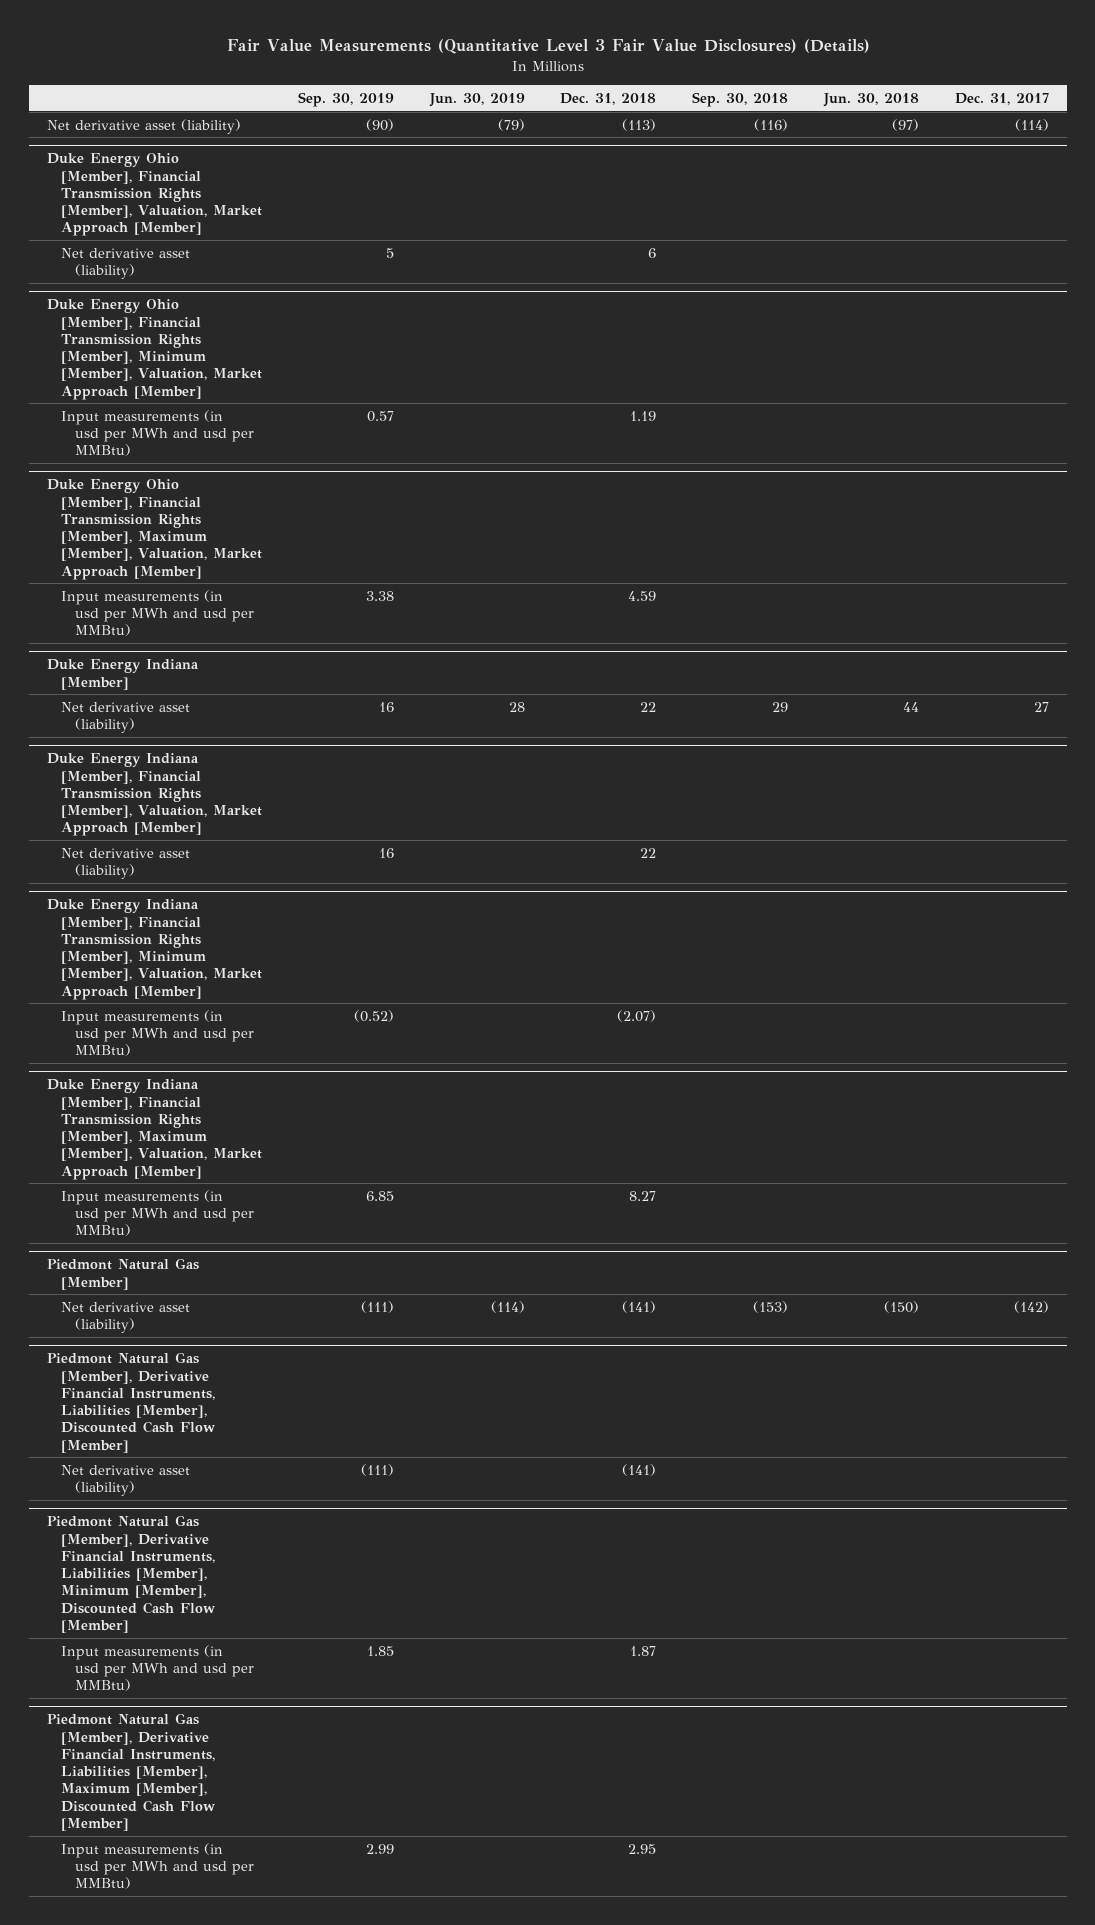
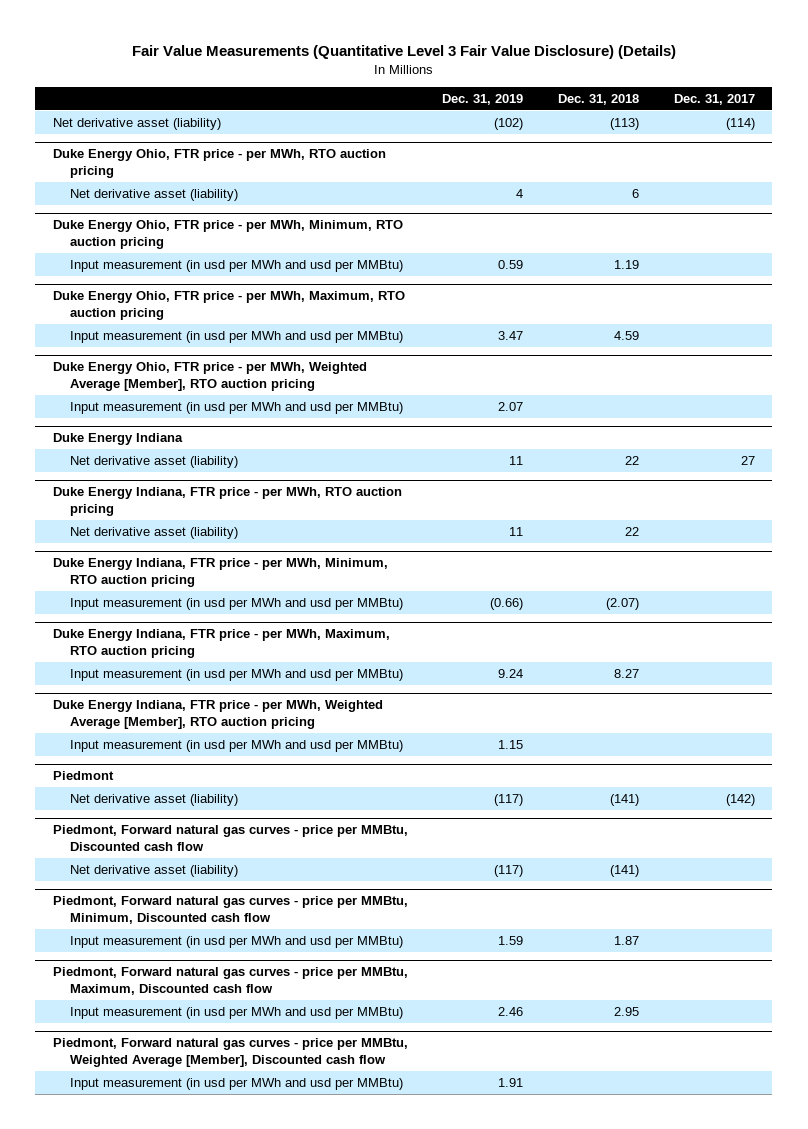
[226,39,870,55] Fair Value Measurements (Quantitative Level 3 Fair Value Disclosures) (Details) -> [131,44,676,59] Fair Value Measurements (Quantitative Level 3 Fair Value Disclosure) (Details)
[297,91,394,107] Sep. 30, 2019 -> none
[428,92,525,107] Jun. 30, 2019 -> none
[692,91,789,107] Sep. 30, 2018 -> none
[822,92,919,107] Jun. 30, 2018 -> none
none -> [442,93,524,105] Dec. 31, 2019
[46,153,262,237] Duke Energy Ohio [Member], Financial Transmission Rights [Member], Valuation, Market Approach [Member] -> none
none -> [52,149,386,178] Duke Energy Ohio, FTR price - per MWh, RTO auction pricing
[46,299,262,400] Duke Energy Ohio [Member], Financial Transmission Rights [Member], Minimum [Member], Valuation, Market Approach [Member] -> none
[46,479,262,580] Duke Energy Ohio [Member], Financial Transmission Rights [Member], Maximum [Member], Valuation, Market Approach [Member] -> none
none -> [52,220,403,249] Duke Energy Ohio, FTR price - per MWh, Minimum, RTO auction pricing
[60,409,255,457] Input measurements (in usd per MWh and usd per MMBtu) -> [69,260,403,273] Input measurement (in usd per MWh and usd per MMBtu)
none -> [52,291,405,320] Duke Energy Ohio, FTR price - per MWh, Maximum, RTO auction pricing
[60,589,255,637] Input measurements (in usd per MWh and usd per MMBtu) -> [69,331,403,344] Input measurement (in usd per MWh and usd per MMBtu)
none -> [52,362,367,391] Duke Energy Ohio, FTR price - per MWh, Weighted Average [Member], RTO auction pricing
none -> [69,402,403,415] Input measurement (in usd per MWh and usd per MMBtu)
[46,659,199,690] Duke Energy Indiana [Member] -> [52,433,183,446] Duke Energy Indiana
[46,753,262,837] Duke Energy Indiana [Member], Financial Transmission Rights [Member], Valuation, Market Approach [Member] -> none
none -> [52,487,402,516] Duke Energy Indiana, FTR price - per MWh, RTO auction pricing
[46,899,262,1000] Duke Energy Indiana [Member], Financial Transmission Rights [Member], Minimum [Member], Valuation, Market Approach [Member] -> none
[46,1079,262,1180] Duke Energy Indiana [Member], Financial Transmission Rights [Member], Maximum [Member], Valuation, Market Approach [Member] -> none
none -> [52,558,388,587] Duke Energy Indiana, FTR price - per MWh, Minimum, RTO auction pricing
[60,1009,255,1057] Input measurements (in usd per MWh and usd per MMBtu) -> [69,598,403,611] Input measurement (in usd per MWh and usd per MMBtu)
none -> [52,629,390,658] Duke Energy Indiana, FTR price - per MWh, Maximum, RTO auction pricing
[60,1189,255,1237] Input measurements (in usd per MWh and usd per MMBtu) -> [69,669,403,682] Input measurement (in usd per MWh and usd per MMBtu)
none -> [52,700,383,729] Duke Energy Indiana, FTR price - per MWh, Weighted Average [Member], RTO auction pricing
none -> [69,740,403,753] Input measurement (in usd per MWh and usd per MMBtu)
[46,1258,199,1290] Piedmont Natural Gas [Member] -> [52,771,114,781] Piedmont
[46,1352,215,1453] Piedmont Natural Gas [Member], Derivative Financial Instruments, Liabilities [Member], Discounted Cash Flow [Member] -> none
none -> [52,825,408,851] Piedmont, Forward natural gas curves - price per MMBtu, Discounted cash flow
[46,1515,215,1633] Piedmont Natural Gas [Member], Derivative Financial Instruments, Liabilities [Member], Minimum [Member], Discounted Cash Flow [Member] -> none
[46,1713,215,1831] Piedmont Natural Gas [Member], Derivative Financial Instruments, Liabilities [Member], Maximum [Member], Discounted Cash Flow [Member] -> none
none -> [52,896,408,924] Piedmont, Forward natural gas curves - price per MMBtu, Minimum, Discounted cash flow
[60,1644,255,1692] Input measurements (in usd per MWh and usd per MMBtu) -> [69,936,403,949] Input measurement (in usd per MWh and usd per MMBtu)
none -> [52,967,408,995] Piedmont, Forward natural gas curves - price per MMBtu, Maximum, Discounted cash flow
[60,1842,255,1890] Input measurements (in usd per MWh and usd per MMBtu) -> [69,1007,403,1020] Input measurement (in usd per MWh and usd per MMBtu)
none -> [52,1038,408,1067] Piedmont, Forward natural gas curves - price per MMBtu, Weighted Average [Member], Discounted cash flow
none -> [69,1078,403,1091] Input measurement (in usd per MWh and usd per MMBtu)

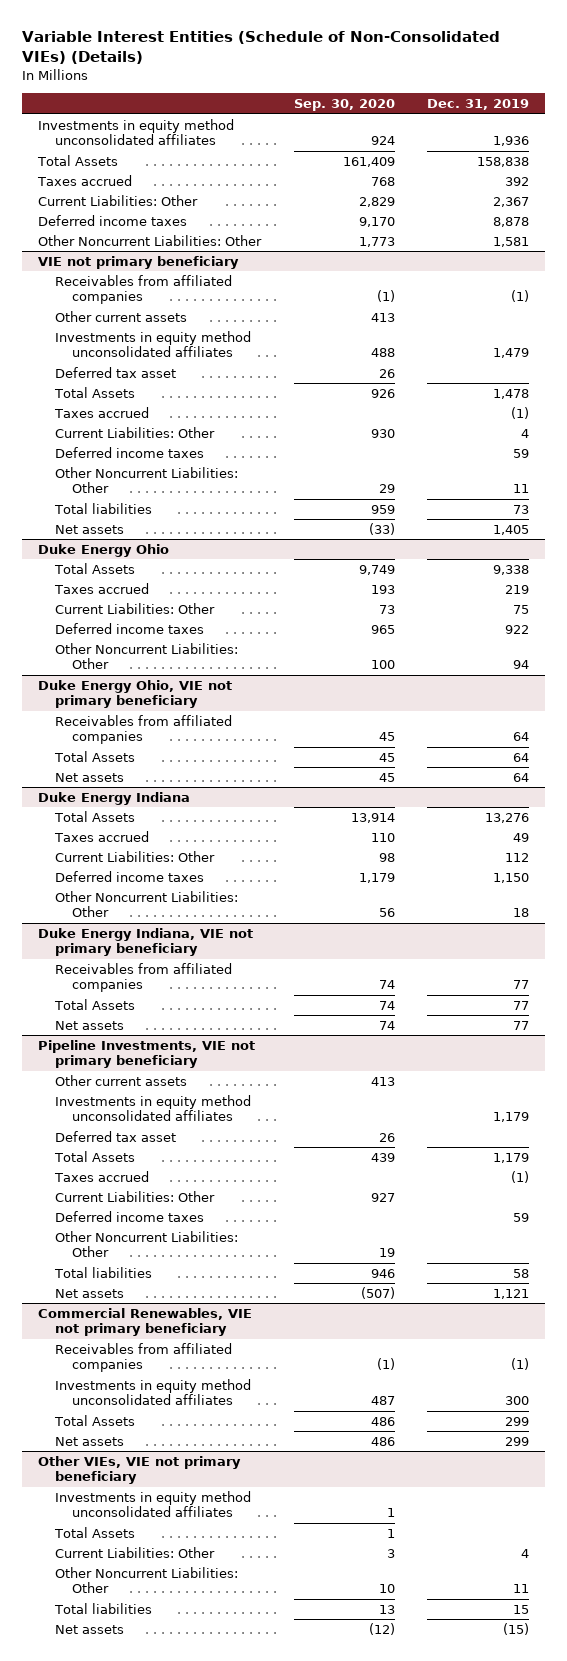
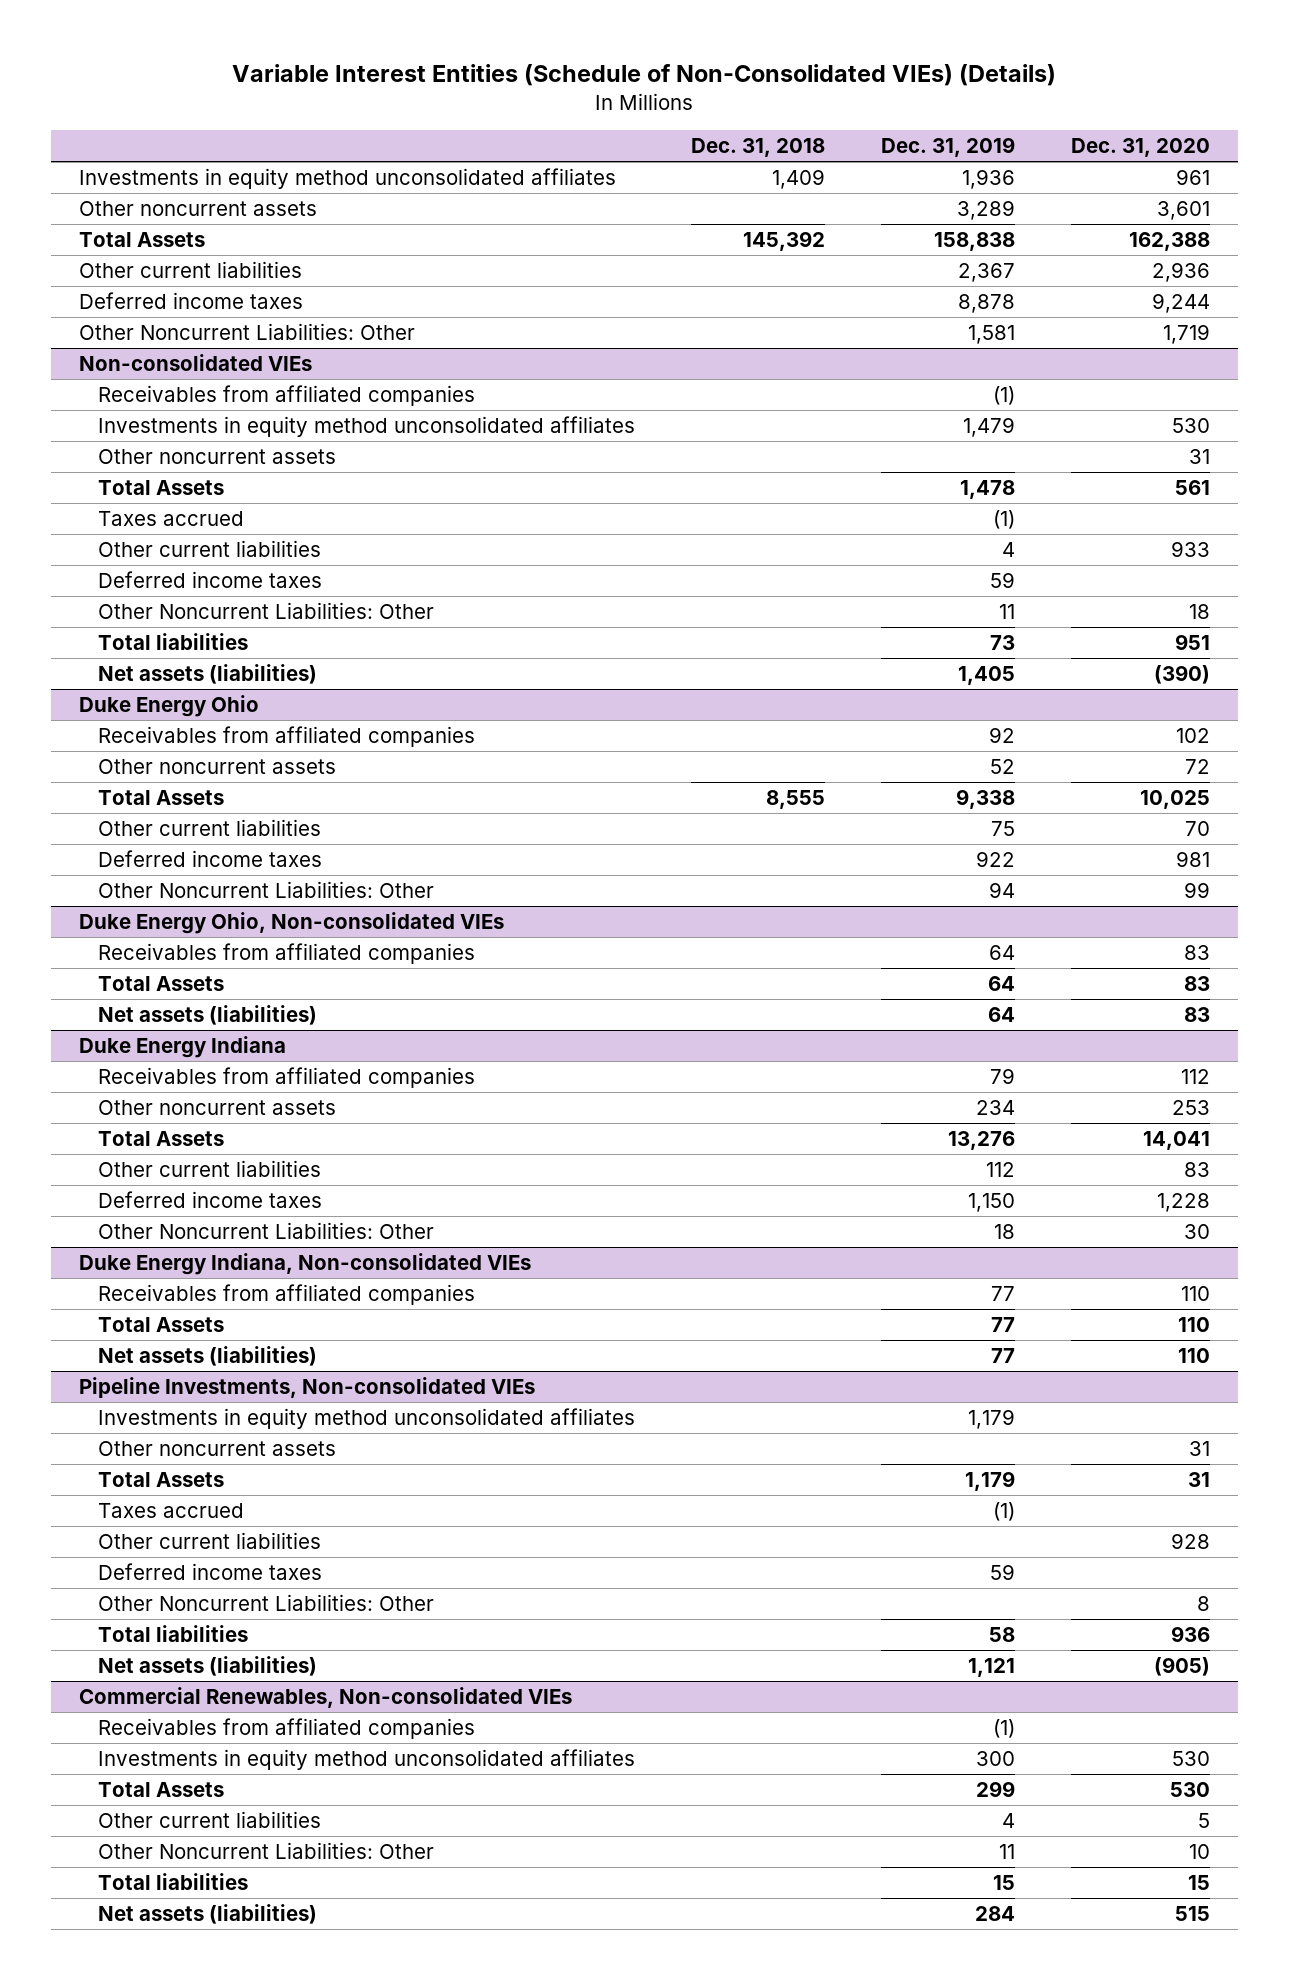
[293,99,395,112] Sep. 30, 2020 -> none
none -> [691,138,826,158] Dec. 31, 2018
none -> [1071,138,1211,158] Dec. 31, 2020
none -> [78,201,317,217] Other noncurrent assets
[37,174,133,186] Taxes accrued -> none
[38,194,199,206] Current Liabilities: Other -> [78,261,302,279] Other current liabilities
[38,255,240,269] VIE not primary beneficiary -> none
none -> [78,354,312,372] Non-consolidated VIEs
[55,310,188,322] Other current assets -> none
[55,366,177,378] Deferred tax asset -> none
none -> [98,449,337,465] Other noncurrent assets
[55,426,216,438] Current Liabilities: Other -> [98,540,322,558] Other current liabilities
[55,524,125,534] Net assets -> [98,664,318,685] Net assets (liabilities)
none -> [98,726,476,748] Receivables from affiliated companies
none -> [98,759,337,775] Other noncurrent assets
[54,582,150,594] Taxes accrued -> none
[55,602,216,614] Current Liabilities: Other -> [98,819,322,837] Other current liabilities
[38,679,233,709] Duke Energy Ohio, VIE not primary beneficiary -> none
none -> [78,912,504,935] Duke Energy Ohio, Non-consolidated VIEs
[55,772,125,782] Net assets -> [98,1005,318,1026] Net assets (liabilities)
none -> [98,1067,476,1089] Receivables from affiliated companies
none -> [98,1100,337,1116] Other noncurrent assets
[54,830,150,842] Taxes accrued -> none
[55,850,216,862] Current Liabilities: Other -> [98,1160,322,1178] Other current liabilities
[38,927,254,957] Duke Energy Indiana, VIE not primary beneficiary -> none
none -> [78,1253,531,1276] Duke Energy Indiana, Non-consolidated VIEs
[38,1039,256,1069] Pipeline Investments, VIE not primary beneficiary -> none
[55,1074,188,1086] Other current assets -> none
[55,1020,125,1030] Net assets -> [98,1346,318,1367] Net assets (liabilities)
none -> [78,1377,535,1399] Pipeline Investments, Non-consolidated VIEs
[55,1130,177,1142] Deferred tax asset -> none
none -> [98,1441,337,1457] Other noncurrent assets
[55,1190,216,1202] Current Liabilities: Other -> [98,1532,322,1550] Other current liabilities
[38,1307,253,1337] Commercial Renewables, VIE not primary beneficiary -> none
[55,1288,125,1298] Net assets -> [98,1656,318,1677] Net assets (liabilities)
none -> [78,1687,572,1709] Commercial Renewables, Non-consolidated VIEs
[55,1436,125,1446] Net assets -> none
[38,1455,242,1485] Other VIEs, VIE not primary beneficiary -> none
[55,1490,252,1518] Investments in equity method unconsolidated affiliates -> none
[54,1526,136,1538] Total Assets -> none
[55,1546,216,1558] Current Liabilities: Other -> [98,1811,322,1829] Other current liabilities
[55,1624,125,1634] Net assets -> [98,1904,318,1925] Net assets (liabilities)
[503,1622,530,1635] (15) -> [975,1906,1016,1922] 284

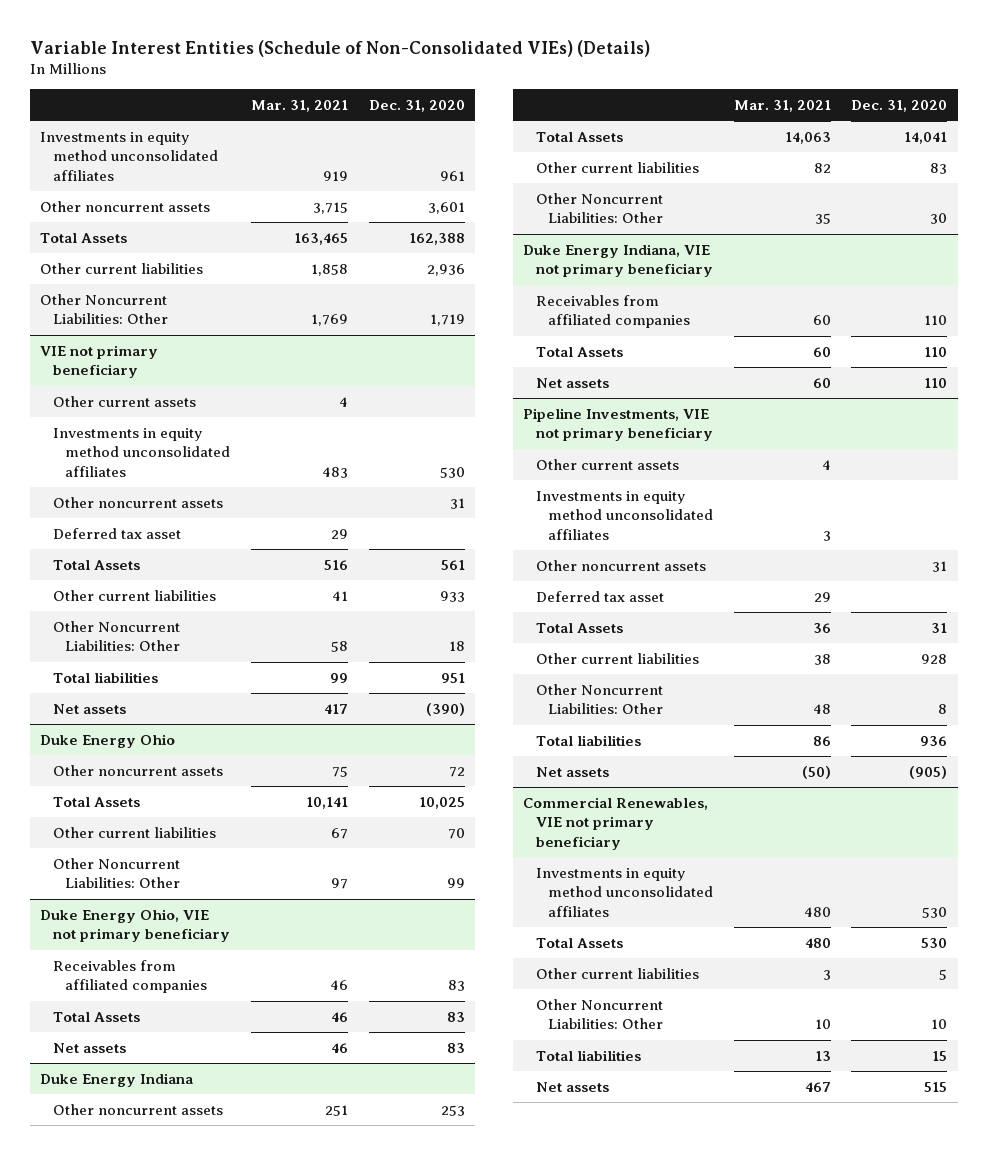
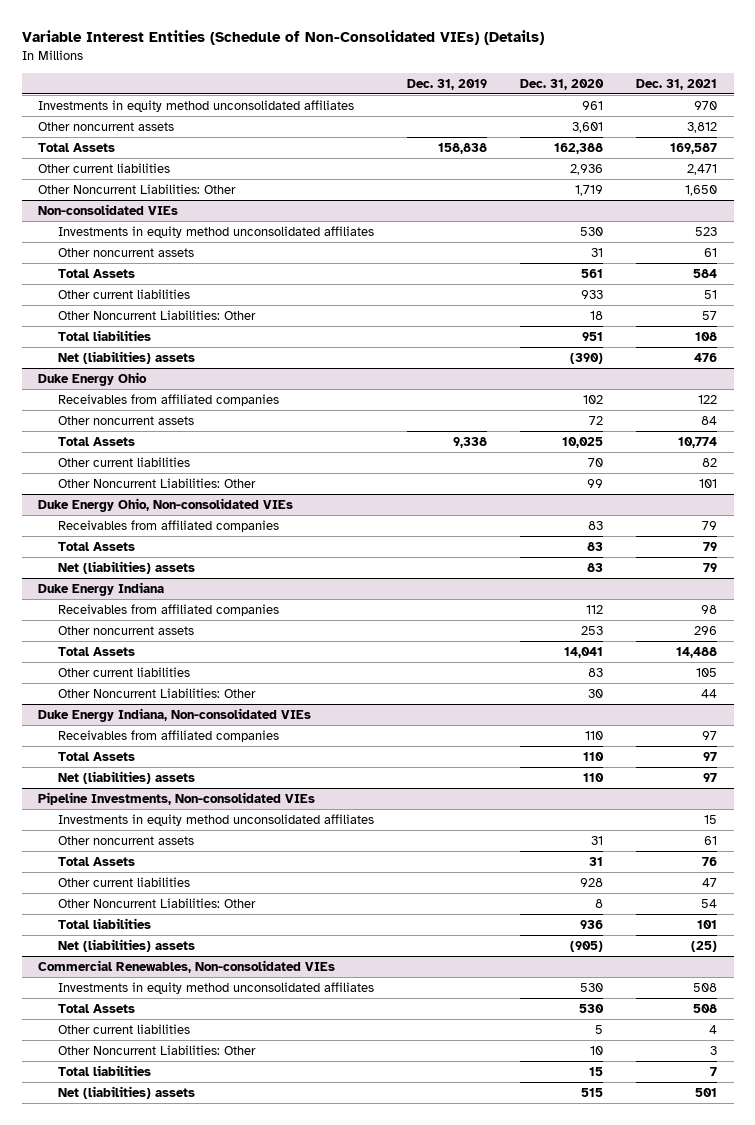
[250,100,348,113] Mar. 31, 2021 -> none
none -> [407,78,488,90] Dec. 31, 2019
none -> [636,78,718,90] Dec. 31, 2021
[52,395,196,407] Other current assets -> none
[40,344,159,379] VIE not primary beneficiary -> [38,203,179,215] Non-consolidated VIEs
[52,527,181,539] Deferred tax asset -> none
[52,703,126,714] Net assets -> [58,350,196,364] Net (liabilities) assets
none -> [58,393,280,406] Receivables from affiliated companies
[40,908,230,943] Duke Energy Ohio, VIE not primary beneficiary -> none
none -> [38,497,294,512] Duke Energy Ohio, Non-consolidated VIEs
[52,1042,126,1053] Net assets -> [58,560,196,574] Net (liabilities) assets
none -> [58,603,280,616] Receivables from affiliated companies
[523,243,713,278] Duke Energy Indiana, VIE not primary beneficiary -> none
none -> [38,707,312,722] Duke Energy Indiana, Non-consolidated VIEs
[523,407,713,442] Pipeline Investments, VIE not primary beneficiary -> none
[535,458,679,470] Other current assets -> none
[535,377,609,388] Net assets -> [58,770,196,784] Net (liabilities) assets
none -> [38,791,316,805] Pipeline Investments, Non-consolidated VIEs
[535,590,664,602] Deferred tax asset -> none
[523,796,709,850] Commercial Renewables, VIE not primary beneficiary -> none
[535,766,609,777] Net assets -> [58,938,196,952] Net (liabilities) assets
none -> [38,959,336,973] Commercial Renewables, Non-consolidated VIEs
[535,1081,609,1092] Net assets -> [58,1085,196,1099] Net (liabilities) assets

